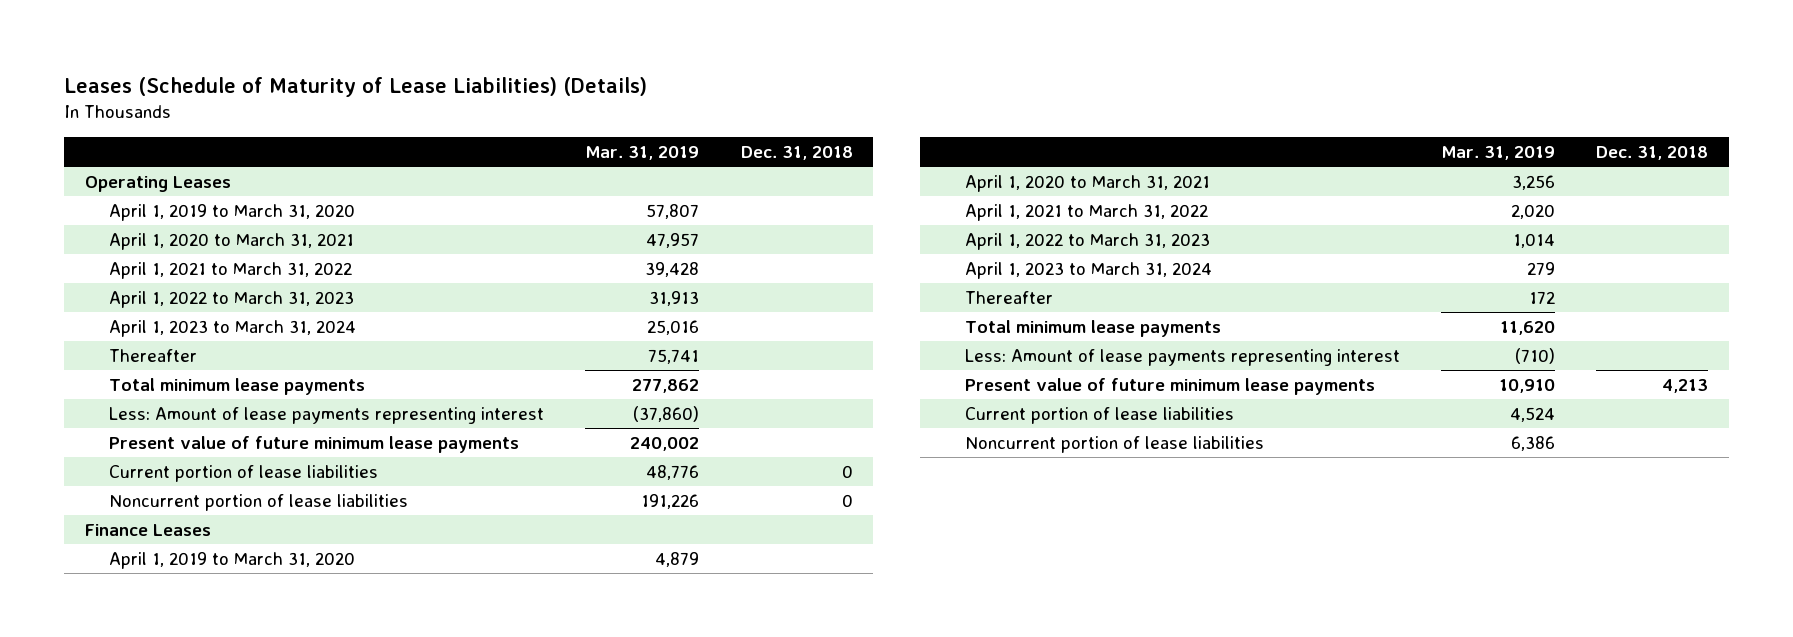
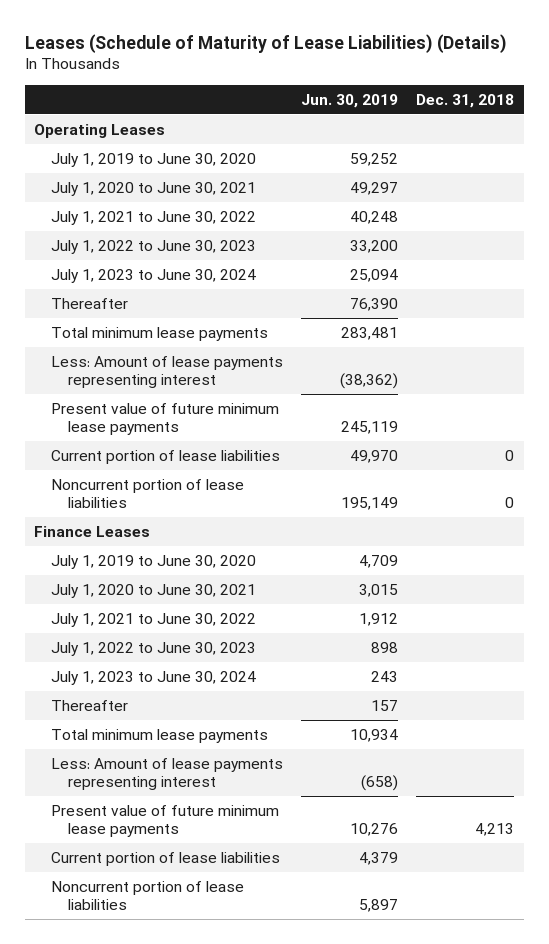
[585,145,700,160] Mar. 31, 2019 -> none
none -> [301,93,399,108] Jun. 30, 2019
[109,204,356,222] April 1, 2019 to March 31, 2020 -> [51,152,257,167] July 1, 2019 to June 30, 2020
[109,233,355,251] April 1, 2020 to March 31, 2021 -> [51,181,257,196] July 1, 2020 to June 30, 2021
[109,262,353,280] April 1, 2021 to March 31, 2022 -> [51,210,257,225] July 1, 2021 to June 30, 2022
[109,291,355,309] April 1, 2022 to March 31, 2023 -> [51,239,257,254] July 1, 2022 to June 30, 2023
[109,320,357,338] April 1, 2023 to March 31, 2024 -> [51,268,257,283] July 1, 2023 to June 30, 2024
[109,552,356,570] April 1, 2019 to March 31, 2020 -> [51,554,257,569] July 1, 2019 to June 30, 2020
[965,175,1211,193] April 1, 2020 to March 31, 2021 -> [51,583,257,598] July 1, 2020 to June 30, 2021
[965,204,1209,222] April 1, 2021 to March 31, 2022 -> [51,612,257,627] July 1, 2021 to June 30, 2022
[965,233,1211,251] April 1, 2022 to March 31, 2023 -> [51,641,257,656] July 1, 2022 to June 30, 2023
[965,262,1213,280] April 1, 2023 to March 31, 2024 -> [51,670,257,685] July 1, 2023 to June 30, 2024

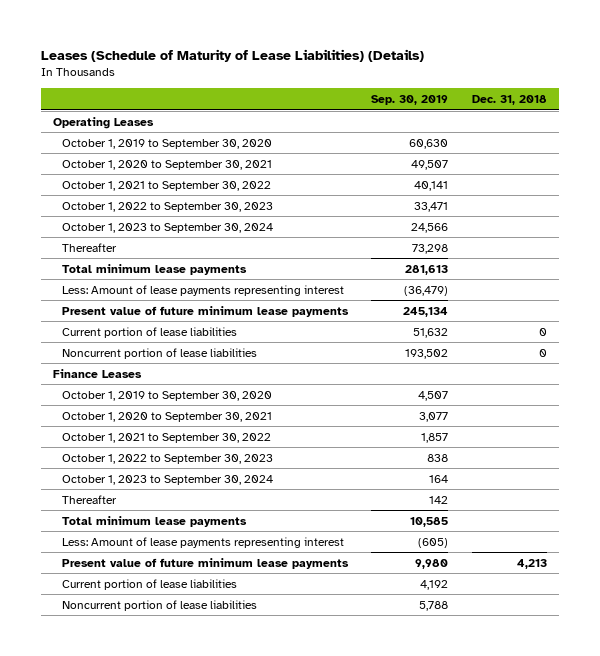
[301,93,399,108] Jun. 30, 2019 -> none
none -> [371,95,449,106] Sep. 30, 2019
[51,152,257,167] July 1, 2019 to June 30, 2020 -> [61,138,272,149] October 1, 2019 to September 30, 2020
[51,181,257,196] July 1, 2020 to June 30, 2021 -> [61,159,272,170] October 1, 2020 to September 30, 2021
[51,210,257,225] July 1, 2021 to June 30, 2022 -> [61,180,271,191] October 1, 2021 to September 30, 2022
[51,239,257,254] July 1, 2022 to June 30, 2023 -> [61,201,273,212] October 1, 2022 to September 30, 2023
[51,268,257,283] July 1, 2023 to June 30, 2024 -> [61,222,273,233] October 1, 2023 to September 30, 2024
[51,554,257,569] July 1, 2019 to June 30, 2020 -> [61,390,272,401] October 1, 2019 to September 30, 2020
[51,583,257,598] July 1, 2020 to June 30, 2021 -> [61,411,272,422] October 1, 2020 to September 30, 2021
[51,612,257,627] July 1, 2021 to June 30, 2022 -> [61,432,271,443] October 1, 2021 to September 30, 2022
[51,641,257,656] July 1, 2022 to June 30, 2023 -> [61,453,273,464] October 1, 2022 to September 30, 2023
[51,670,257,685] July 1, 2023 to June 30, 2024 -> [61,474,273,485] October 1, 2023 to September 30, 2024

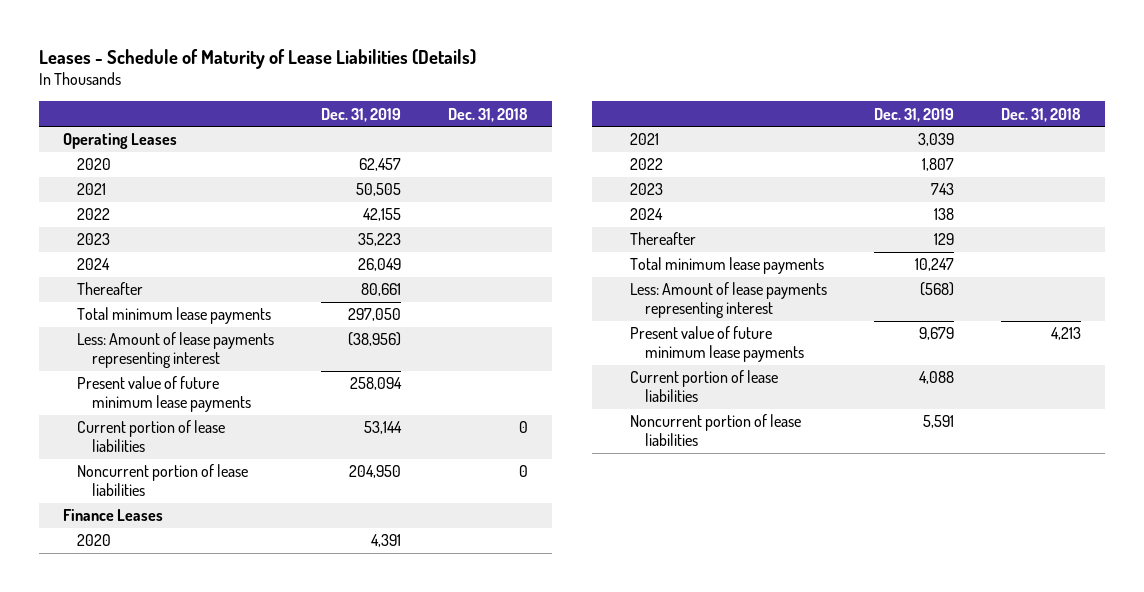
[40,48,424,62] Leases (Schedule of Maturity of Lease Liabilities) (Details) -> [39,48,477,69] Leases - Schedule of Maturity of Lease Liabilities (Details)
[371,95,449,106] Sep. 30, 2019 -> none
none -> [321,107,402,122] Dec. 31, 2019
[61,138,272,149] October 1, 2019 to September 30, 2020 -> [77,158,112,171] 2020
[61,159,272,170] October 1, 2020 to September 30, 2021 -> [77,183,107,196] 2021
[61,180,271,191] October 1, 2021 to September 30, 2022 -> [77,208,111,221] 2022
[61,201,273,212] October 1, 2022 to September 30, 2023 -> [77,233,111,246] 2023
[61,222,273,233] October 1, 2023 to September 30, 2024 -> [77,258,111,271] 2024
[61,390,272,401] October 1, 2019 to September 30, 2020 -> [77,534,112,547] 2020
[61,411,272,422] October 1, 2020 to September 30, 2021 -> [630,133,660,146] 2021
[61,432,271,443] October 1, 2021 to September 30, 2022 -> [630,158,664,171] 2022
[61,453,273,464] October 1, 2022 to September 30, 2023 -> [630,183,664,196] 2023
[61,474,273,485] October 1, 2023 to September 30, 2024 -> [630,208,664,221] 2024

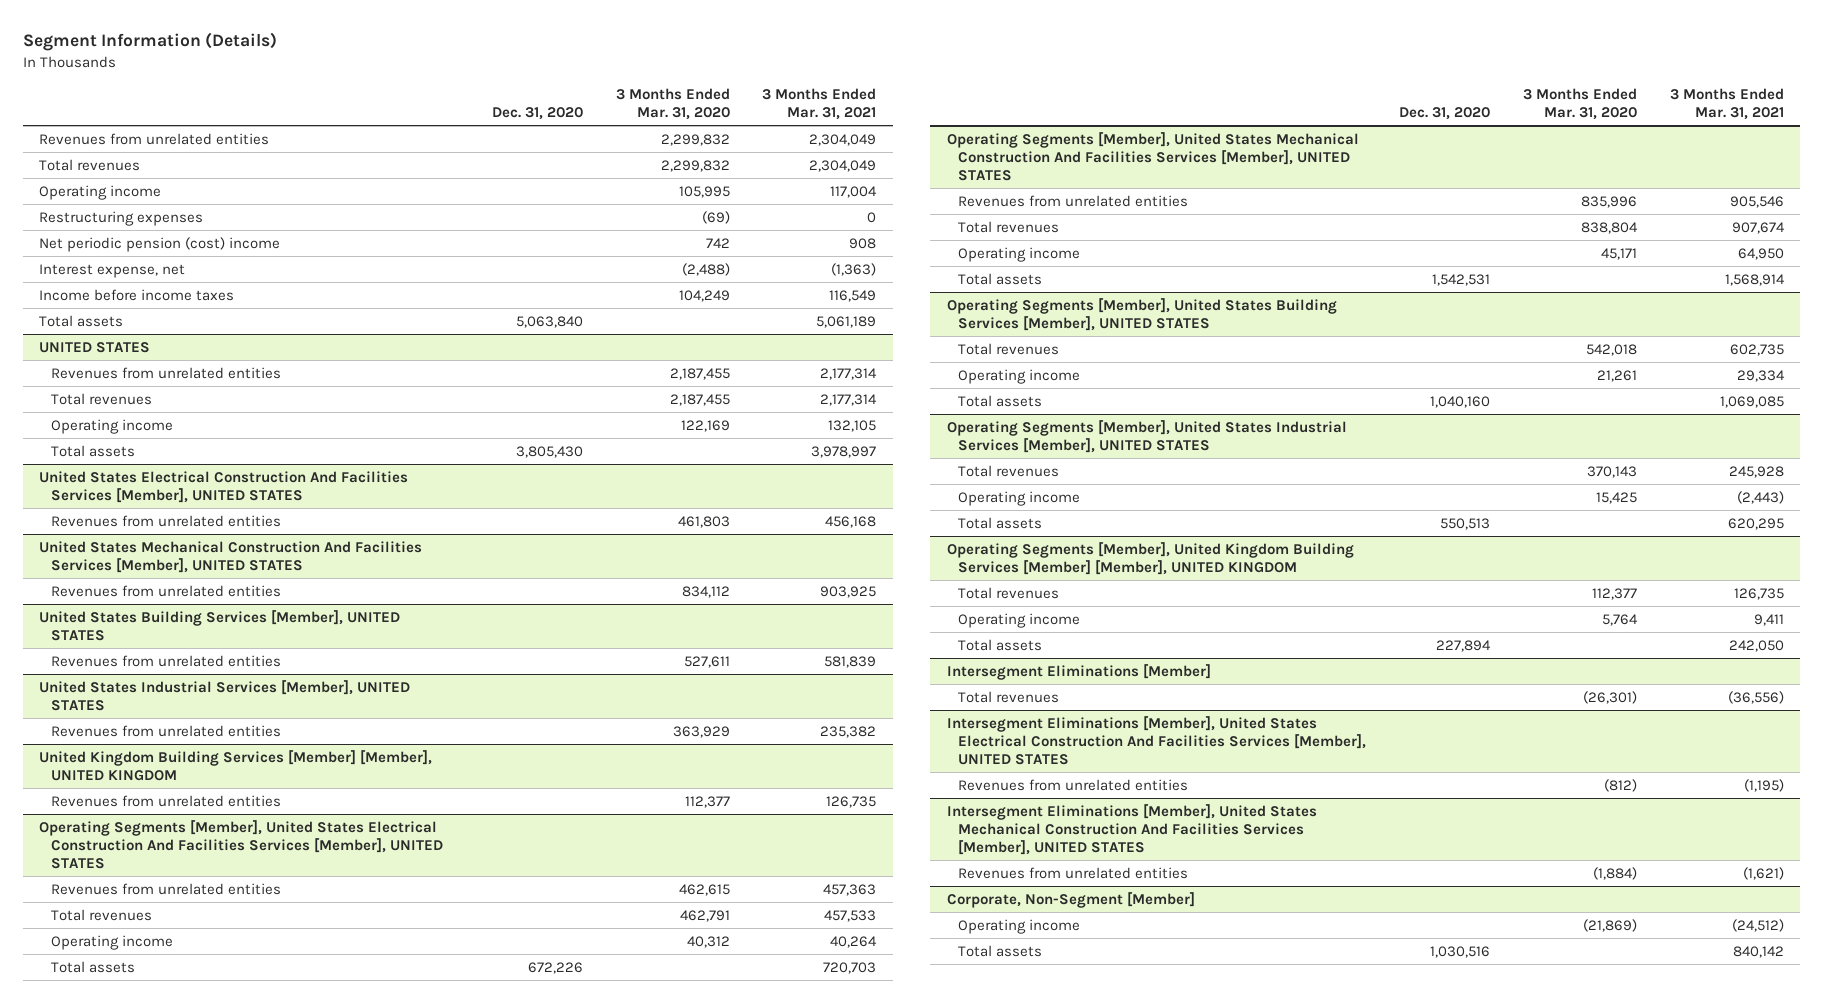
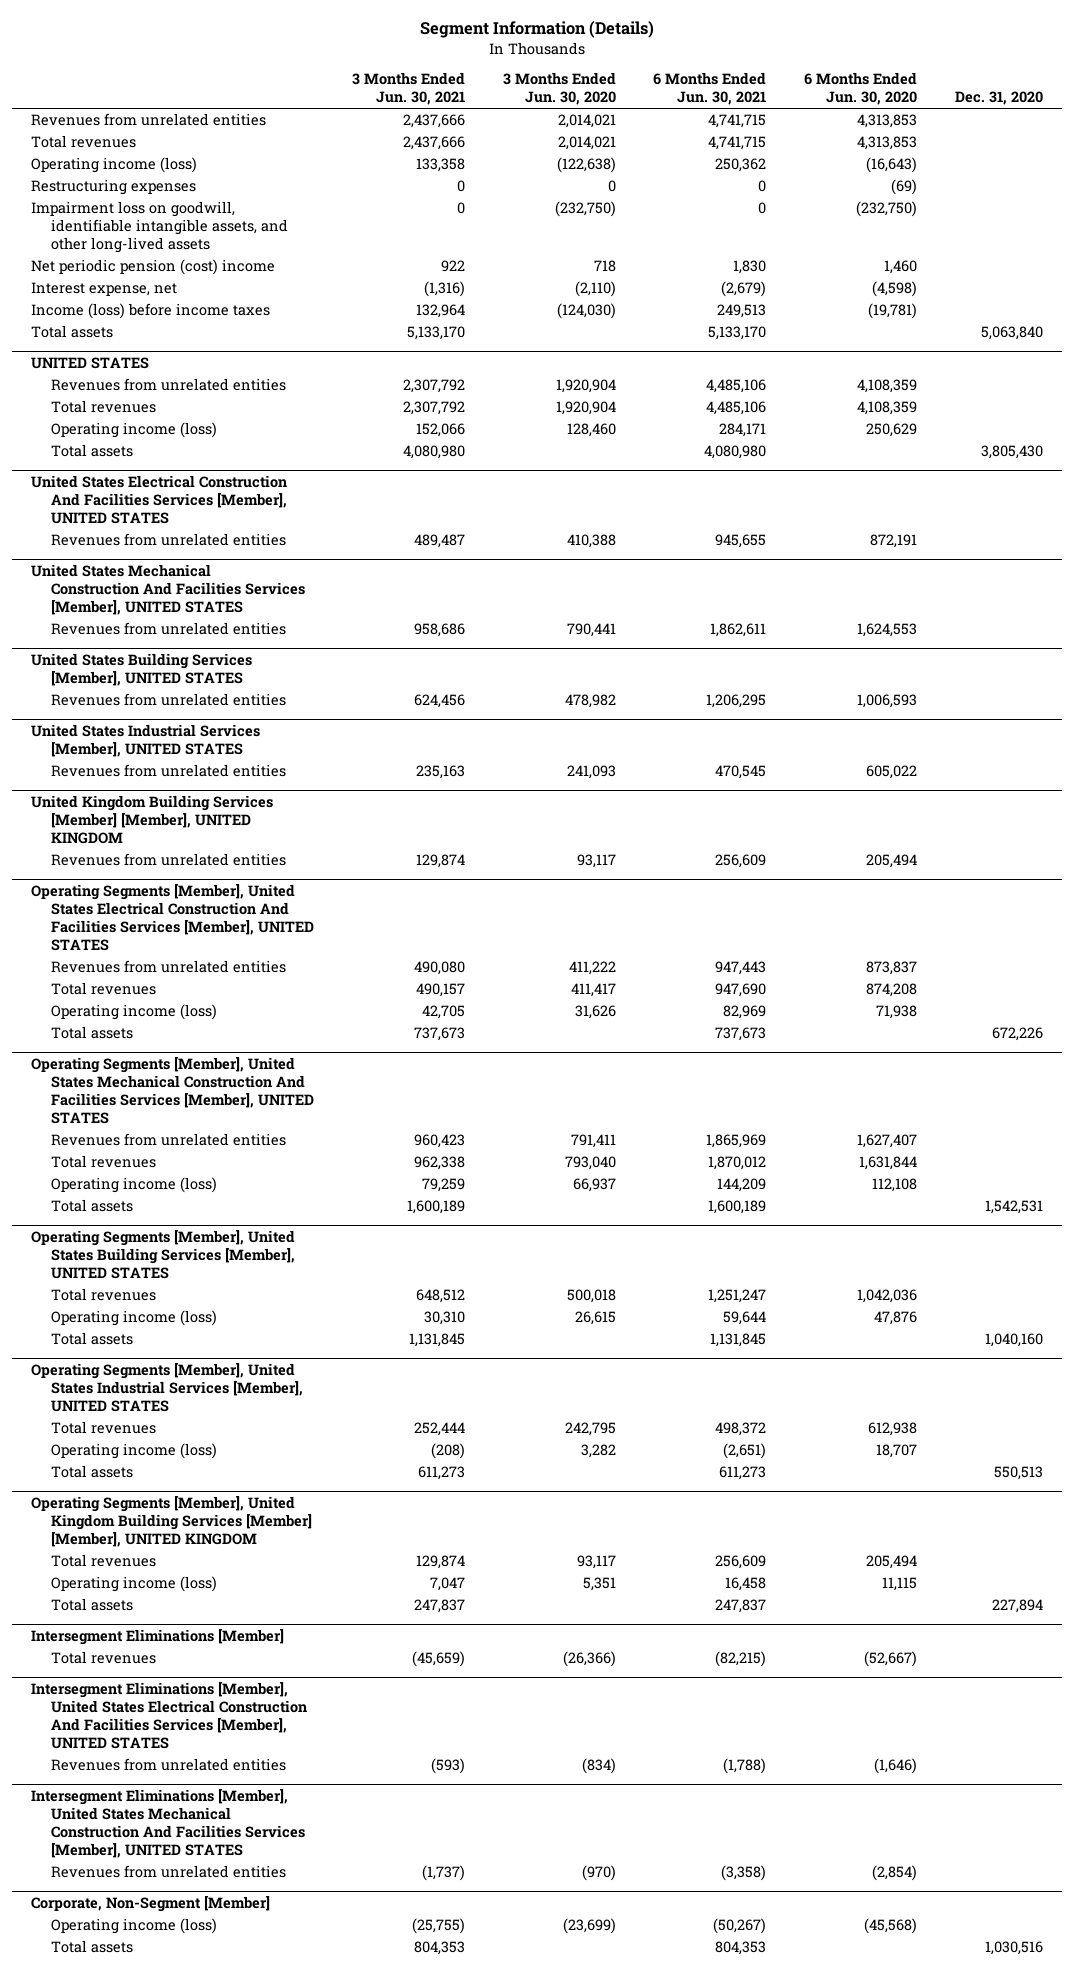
[615,88,730,121] 3 Months Ended Mar. 31, 2020 -> none
[762,88,877,121] 3 Months Ended Mar. 31, 2021 -> none
none -> [352,72,466,106] 3 Months Ended Jun. 30, 2021
none -> [502,72,616,106] 3 Months Ended Jun. 30, 2020
none -> [653,72,767,106] 6 Months Ended Jun. 30, 2021
none -> [804,72,918,106] 6 Months Ended Jun. 30, 2020
[39,184,162,200] Operating income -> [30,157,197,174] Operating income (loss)
none -> [30,201,289,254] Impairment loss on goodwill, identifiable intangible assets, and other long-lived assets
[39,288,235,301] Income before income taxes -> [30,303,270,320] Income (loss) before income taxes
[50,418,173,434] Operating income -> [51,422,218,439] Operating income (loss)
[50,934,173,950] Operating income -> [51,1004,218,1021] Operating income (loss)
[958,246,1081,262] Operating income -> [51,1177,218,1194] Operating income (loss)
[958,368,1081,384] Operating income -> [51,1310,218,1327] Operating income (loss)
[958,490,1081,506] Operating income -> [51,1443,218,1460] Operating income (loss)
[958,612,1081,628] Operating income -> [51,1576,218,1593] Operating income (loss)
[958,918,1081,934] Operating income -> [51,1918,218,1935] Operating income (loss)

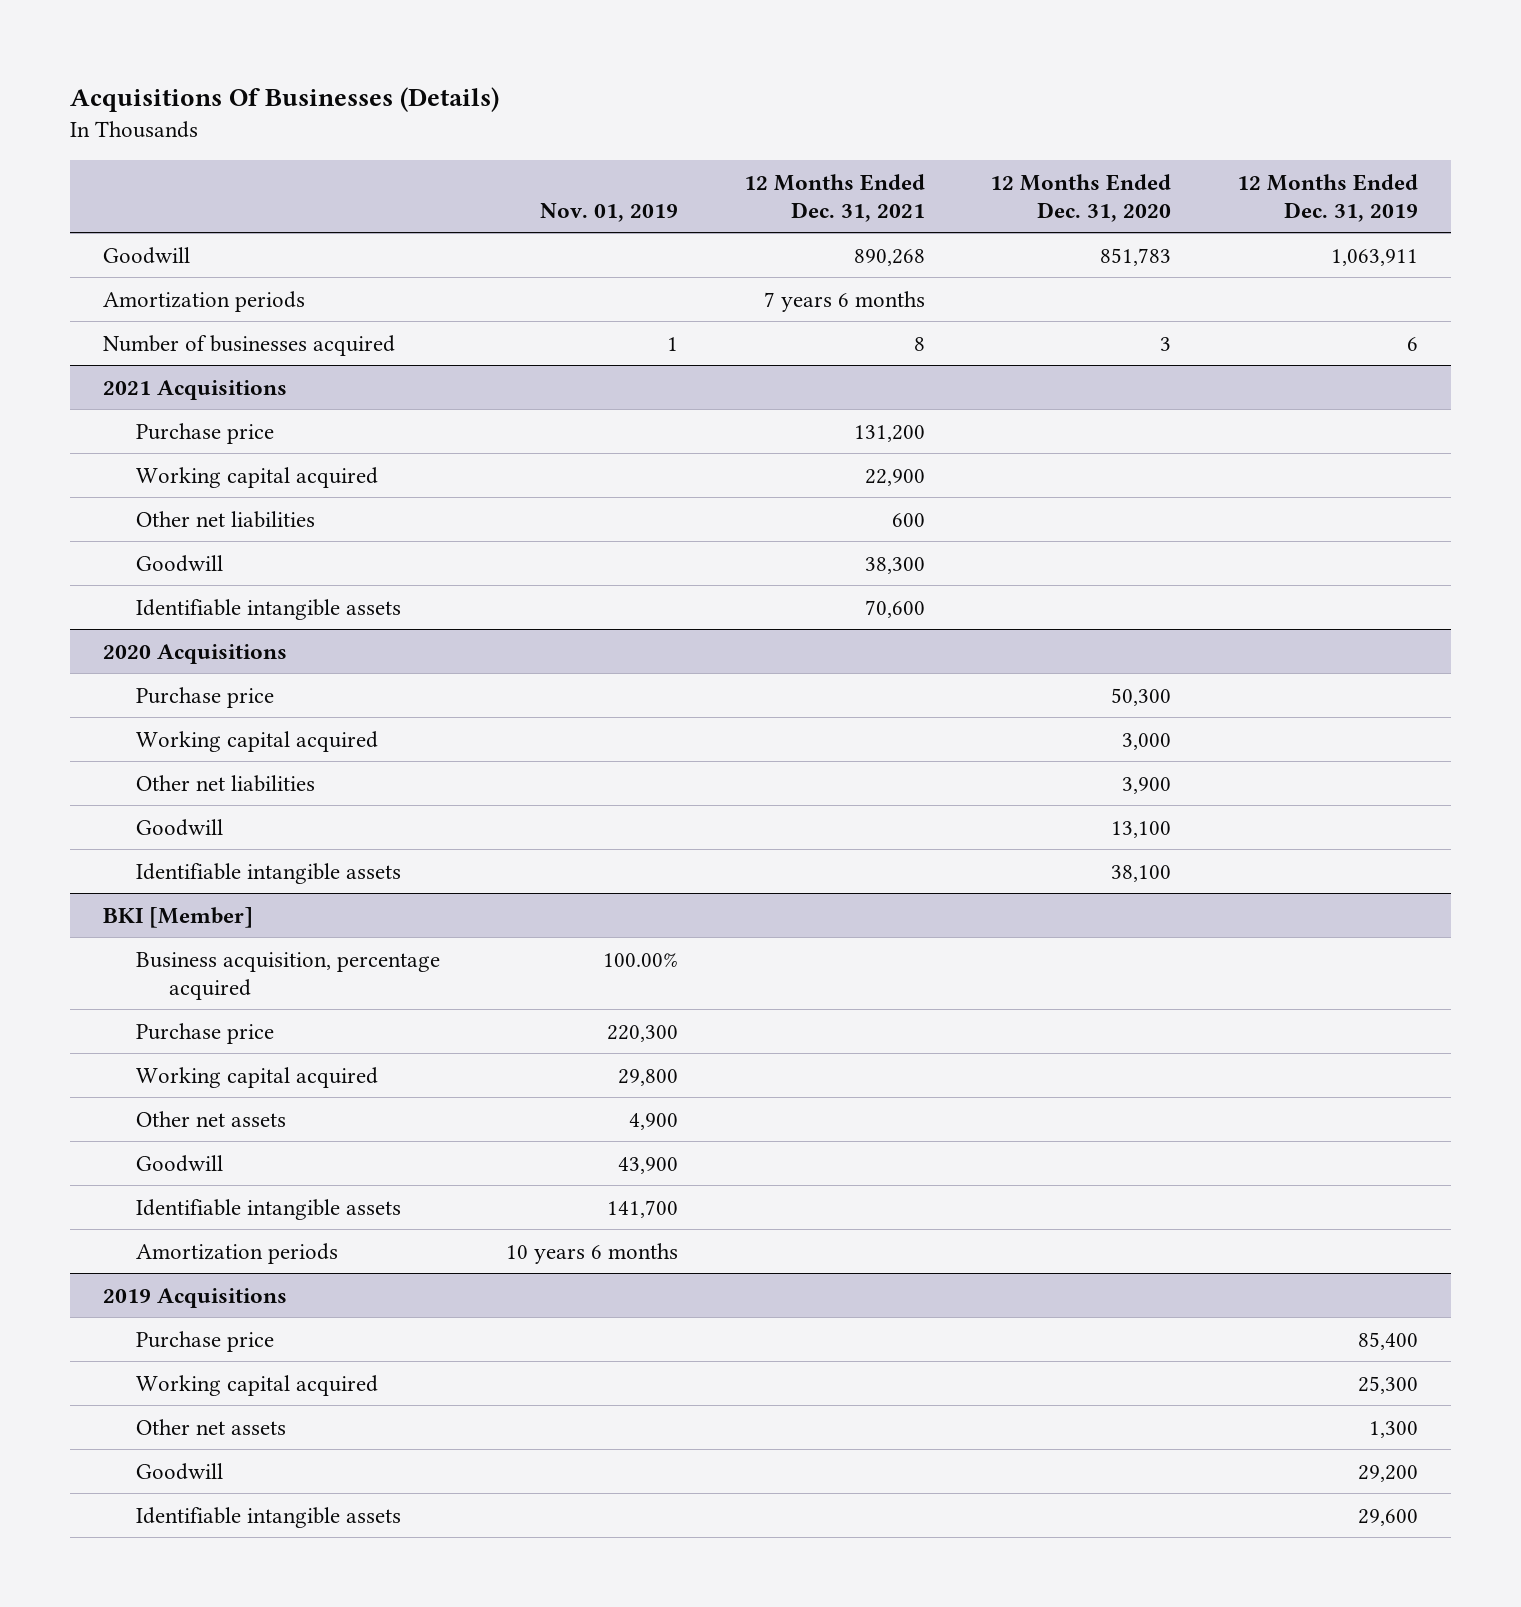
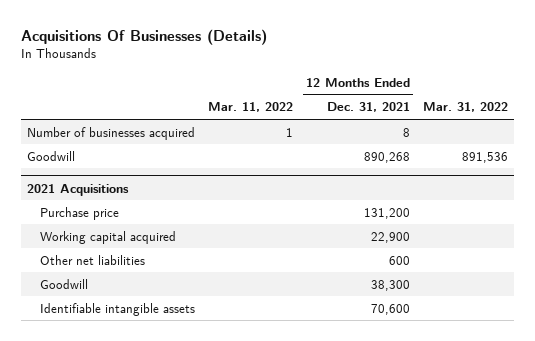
[539,202,678,222] Nov. 01, 2019 -> none
[990,173,1172,222] 12 Months Ended Dec. 31, 2020 -> none
[1236,173,1418,222] 12 Months Ended Dec. 31, 2019 -> none
none -> [208,102,294,113] Mar. 11, 2022
none -> [422,102,508,113] Mar. 31, 2022
[103,290,306,312] Amortization periods -> none
[103,246,191,264] Goodwill -> [27,150,76,161] Goodwill
[103,643,288,664] 2020 Acquisitions -> none
[136,686,275,708] Purchase price -> none
[136,730,379,752] Working capital acquired -> none
[136,774,316,792] Other net liabilities -> none
[136,818,224,836] Goodwill -> none
[136,862,402,884] Identifiable intangible assets -> none
[103,906,254,928] BKI [Member] -> none
[136,951,441,1000] Business acquisition, percentage acquired -> none
[136,1022,275,1044] Purchase price -> none
[136,1066,379,1088] Working capital acquired -> none
[136,1110,287,1127] Other net assets -> none
[136,1154,224,1172] Goodwill -> none
[136,1198,402,1220] Identifiable intangible assets -> none
[136,1242,339,1264] Amortization periods -> none
[103,1287,288,1308] 2019 Acquisitions -> none
[136,1330,275,1352] Purchase price -> none
[136,1374,379,1396] Working capital acquired -> none
[136,1418,287,1435] Other net assets -> none
[136,1462,224,1480] Goodwill -> none
[136,1506,402,1528] Identifiable intangible assets -> none

